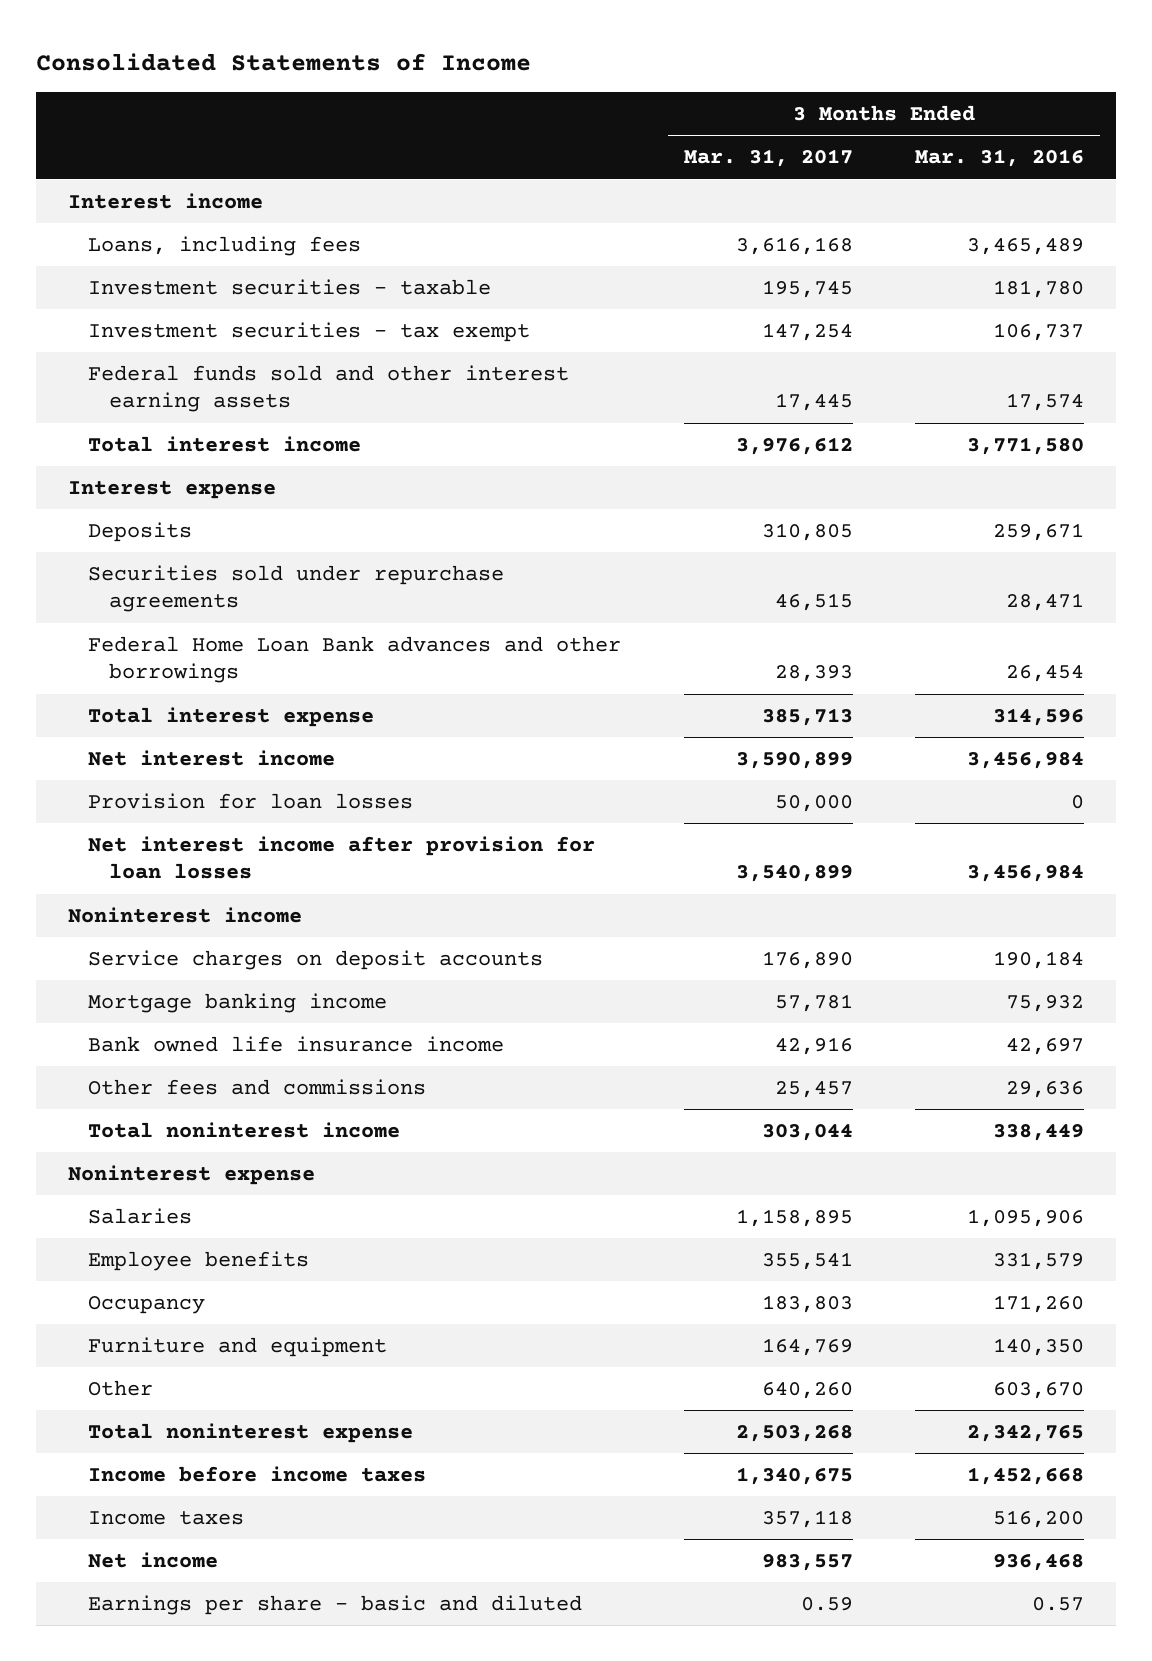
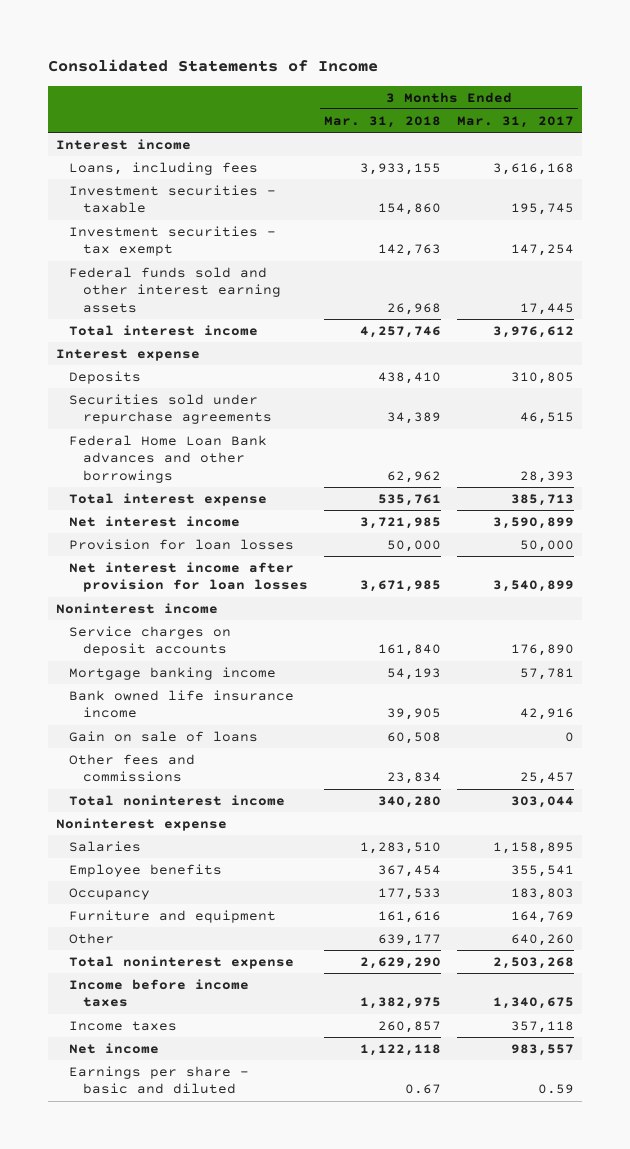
[915,149,1085,168] Mar. 31, 2016 -> none
none -> [323,115,441,128] Mar. 31, 2018
none -> [69,730,259,742] Gain on sale of loans

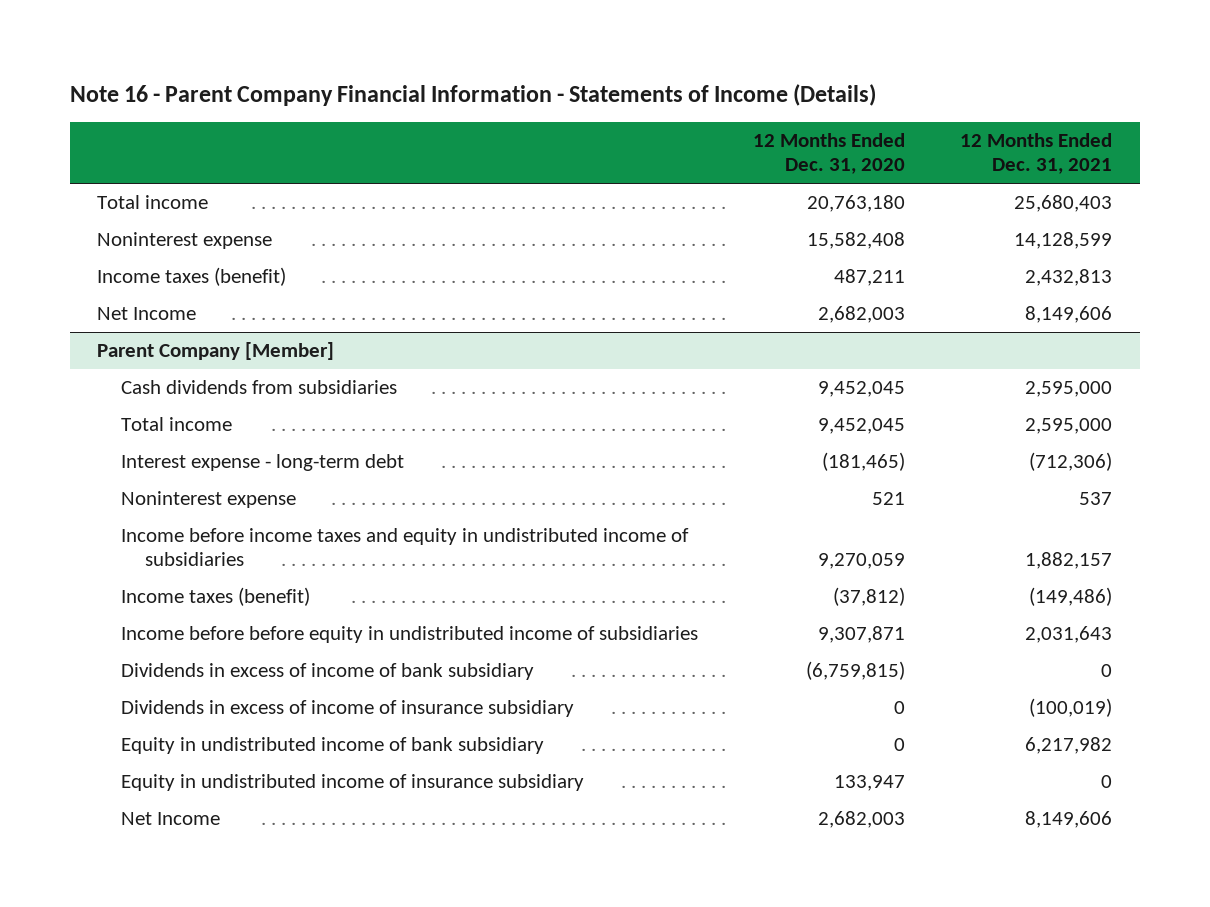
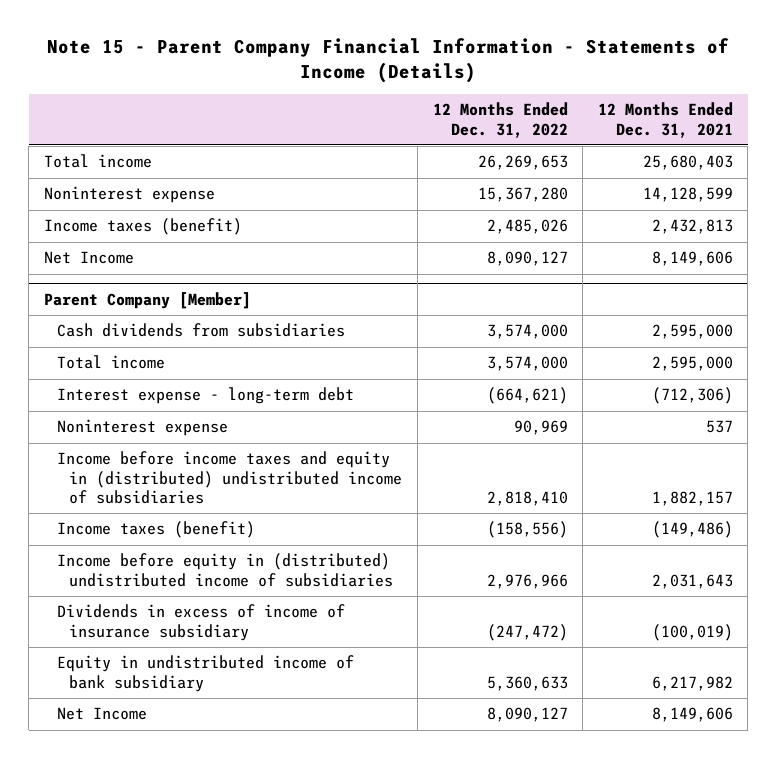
[69,83,876,106] Note 16 - Parent Company Financial Information - Statements of Income (Details) -> [47,38,730,84] Note 15 - Parent Company Financial Information - Statements of Income (Details)
[753,133,906,175] 12 Months Ended Dec. 31, 2020 -> none
none -> [432,102,568,138] 12 Months Ended Dec. 31, 2022
[121,528,690,567] Income before income taxes and equity in undistributed income of subsidiaries -> [56,451,403,504] Income before income taxes and equity in (distributed) undistributed income of subsidiaries
[121,663,535,681] Dividends in excess of income of bank subsidiary -> none
[121,626,699,644] Income before before equity in undistributed income of subsidiaries -> [56,553,394,587] Income before equity in (distributed) undistributed income of subsidiaries
[121,774,585,792] Equity in undistributed income of insurance subsidiary -> none

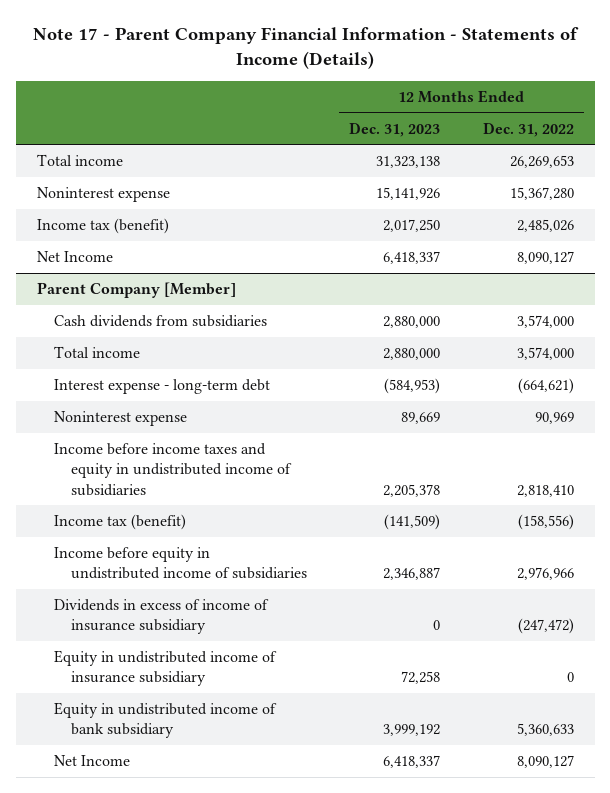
[47,38,730,84] Note 15 - Parent Company Financial Information - Statements of Income (Details) -> [33,27,580,70] Note 17 - Parent Company Financial Information - Statements of Income (Details)
[597,102,733,138] 12 Months Ended Dec. 31, 2021 -> none
none -> [349,121,441,137] Dec. 31, 2023
[43,218,242,236] Income taxes (benefit) -> [36,217,169,234] Income tax (benefit)
[56,451,403,504] Income before income taxes and equity in (distributed) undistributed income of subsidiaries -> [53,442,292,496] Income before income taxes and equity in undistributed income of subsidiaries
[56,521,255,539] Income taxes (benefit) -> [53,513,186,530] Income tax (benefit)
[56,553,394,587] Income before equity in (distributed) undistributed income of subsidiaries -> [53,546,307,580] Income before equity in undistributed income of subsidiaries
none -> [53,649,277,687] Equity in undistributed income of insurance subsidiary

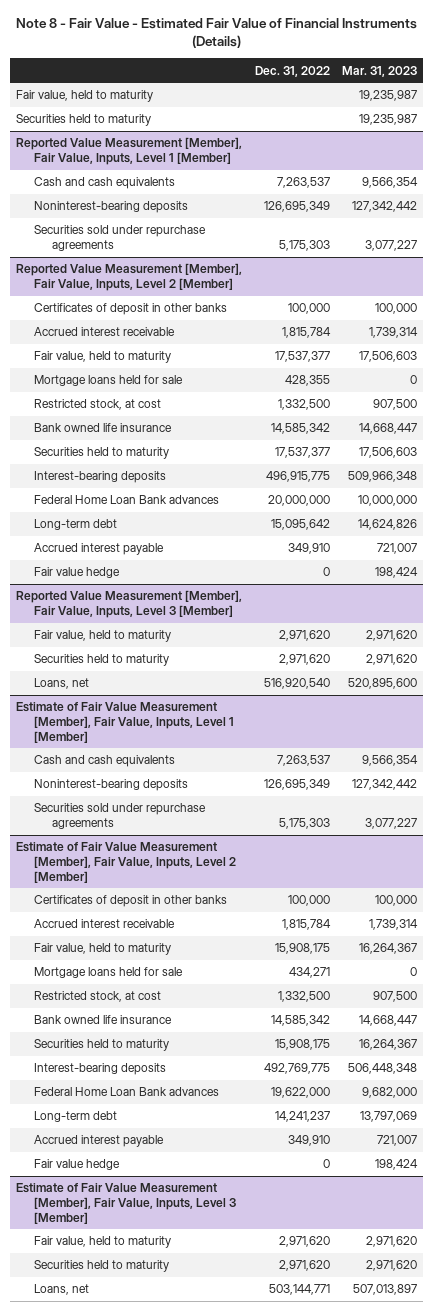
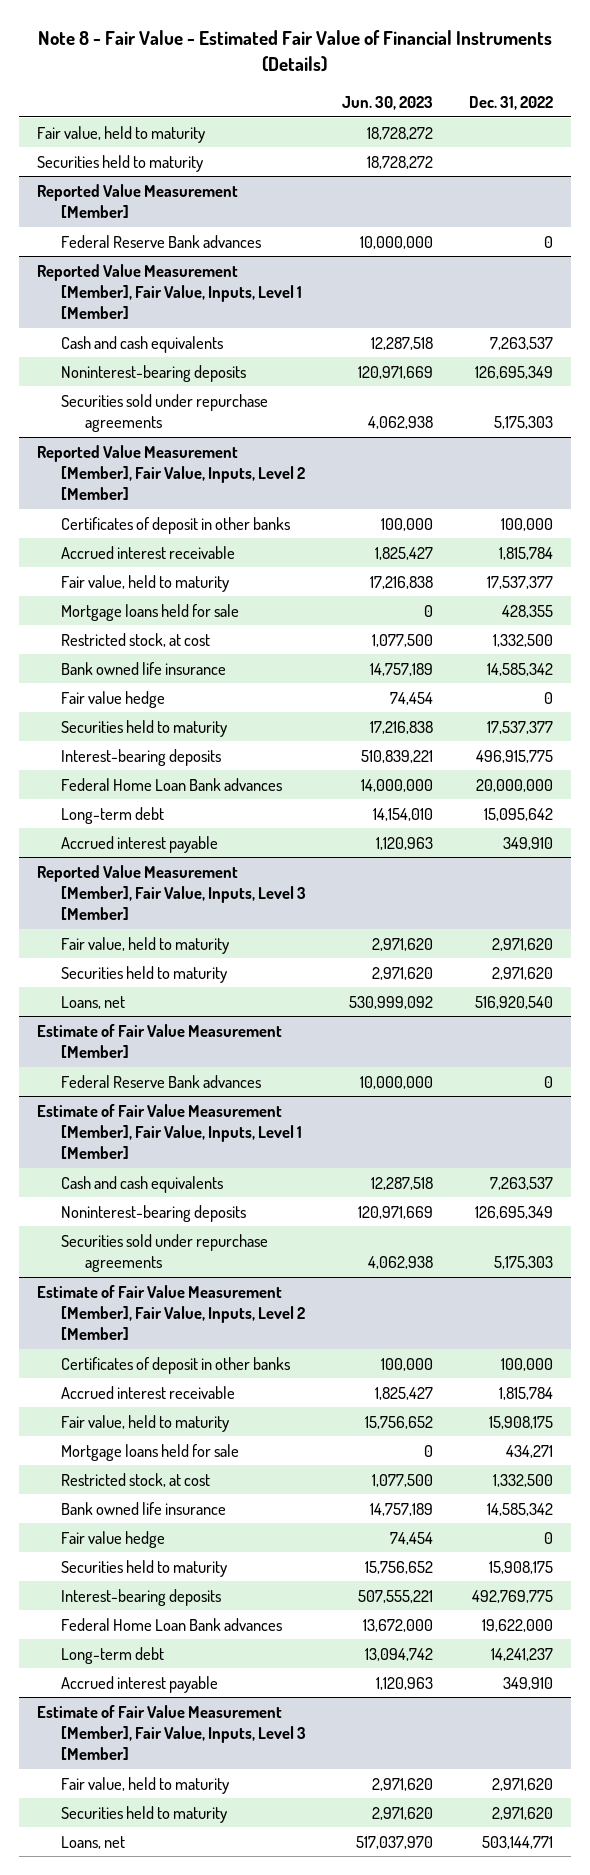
[342,65,418,77] Mar. 31, 2023 -> none
none -> [342,95,434,110] Jun. 30, 2023
none -> [37,183,239,219] Reported Value Measurement [Member]
none -> [60,234,261,248] Federal Reserve Bank advances
[33,567,120,579] Fair value hedge -> [60,690,165,708] Fair value hedge
none -> [37,1023,283,1059] Estimate of Fair Value Measurement [Member]
none -> [60,1074,261,1088] Federal Reserve Bank advances
[33,1159,120,1171] Fair value hedge -> [60,1530,165,1548] Fair value hedge

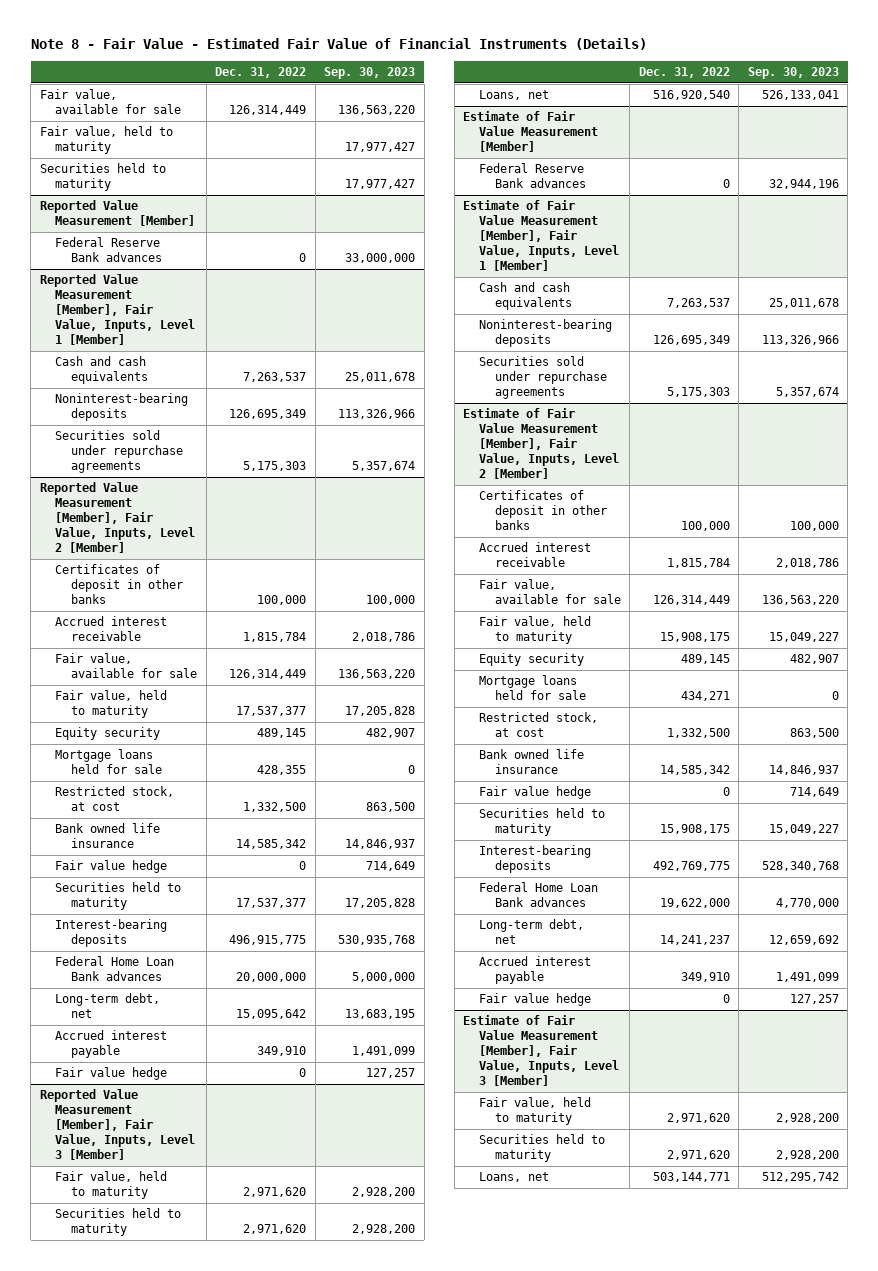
[342,95,434,110] Jun. 30, 2023 -> none
none -> [324,67,416,80] Sep. 30, 2023
none -> [39,89,182,115] Fair value, available for sale
none -> [55,653,198,679] Fair value, available for sale
none -> [55,727,161,741] Equity security
[60,806,164,824] Long-term debt -> [55,993,161,1019] Long-term debt, net
none -> [55,1067,168,1081] Fair value hedge
none -> [478,579,621,605] Fair value, available for sale
none -> [478,653,584,667] Equity security
[60,1646,164,1664] Long-term debt -> [478,919,584,945] Long-term debt, net
none -> [478,993,591,1007] Fair value hedge

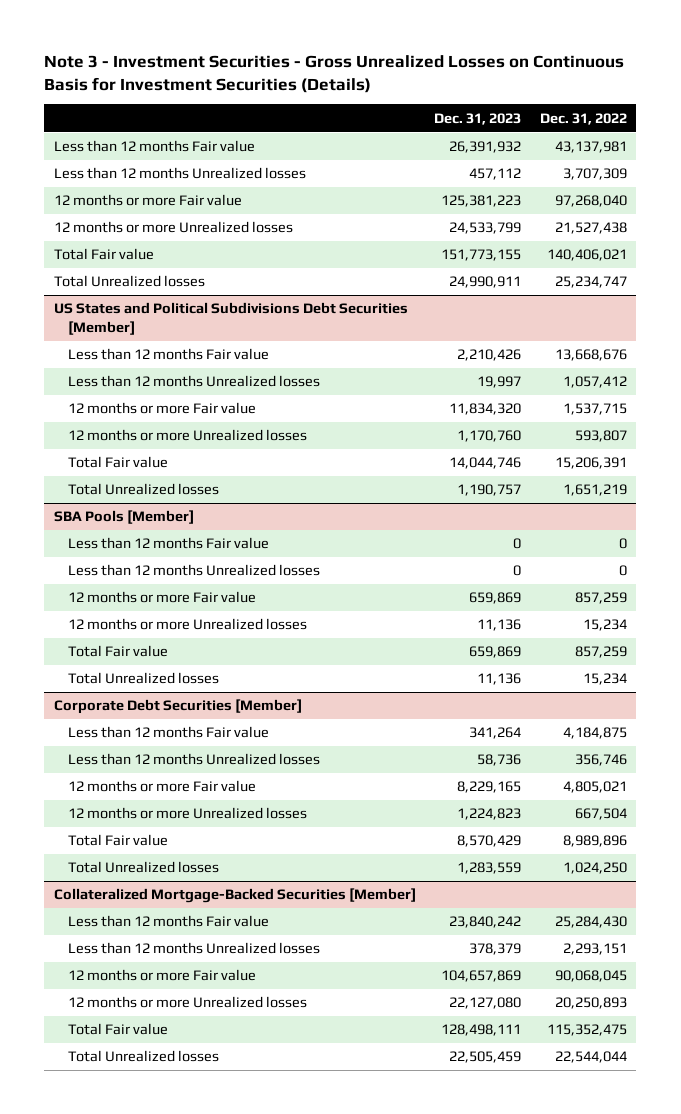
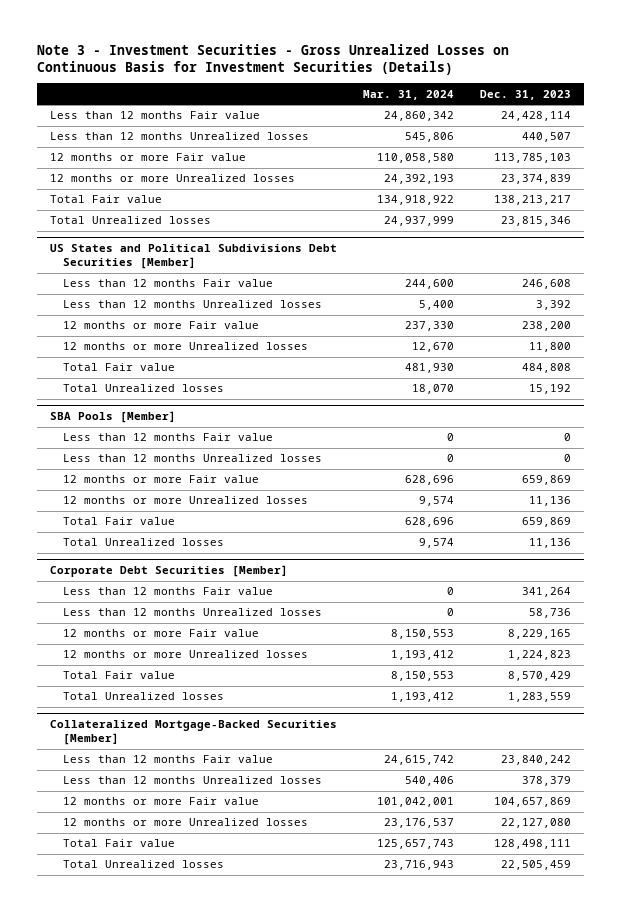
[539,112,627,125] Dec. 31, 2022 -> none
none -> [363,89,455,100] Mar. 31, 2024
[449,141,522,154] 26,391,932 -> [500,111,571,122] 24,428,114
[469,168,522,181] 457,112 -> [521,132,571,143] 440,507
[441,195,522,208] 125,381,223 -> [493,153,571,164] 113,785,103
[449,222,522,235] 24,533,799 -> [500,174,571,185] 23,374,839
[441,249,522,262] 151,773,155 -> [493,195,571,206] 138,213,217
[449,276,522,289] 24,990,911 -> [500,216,571,227] 23,815,346
[457,349,522,362] 2,210,426 -> [521,279,571,290] 246,608
[477,376,522,389] 19,997 -> [535,300,571,311] 3,392
[449,403,522,416] 11,834,320 -> [521,321,571,332] 238,200
[457,430,522,443] 1,170,760 -> [528,342,571,353] 11,800
[449,457,522,470] 14,044,746 -> [521,363,571,374] 484,808
[457,484,522,497] 1,190,757 -> [528,384,571,395] 15,192

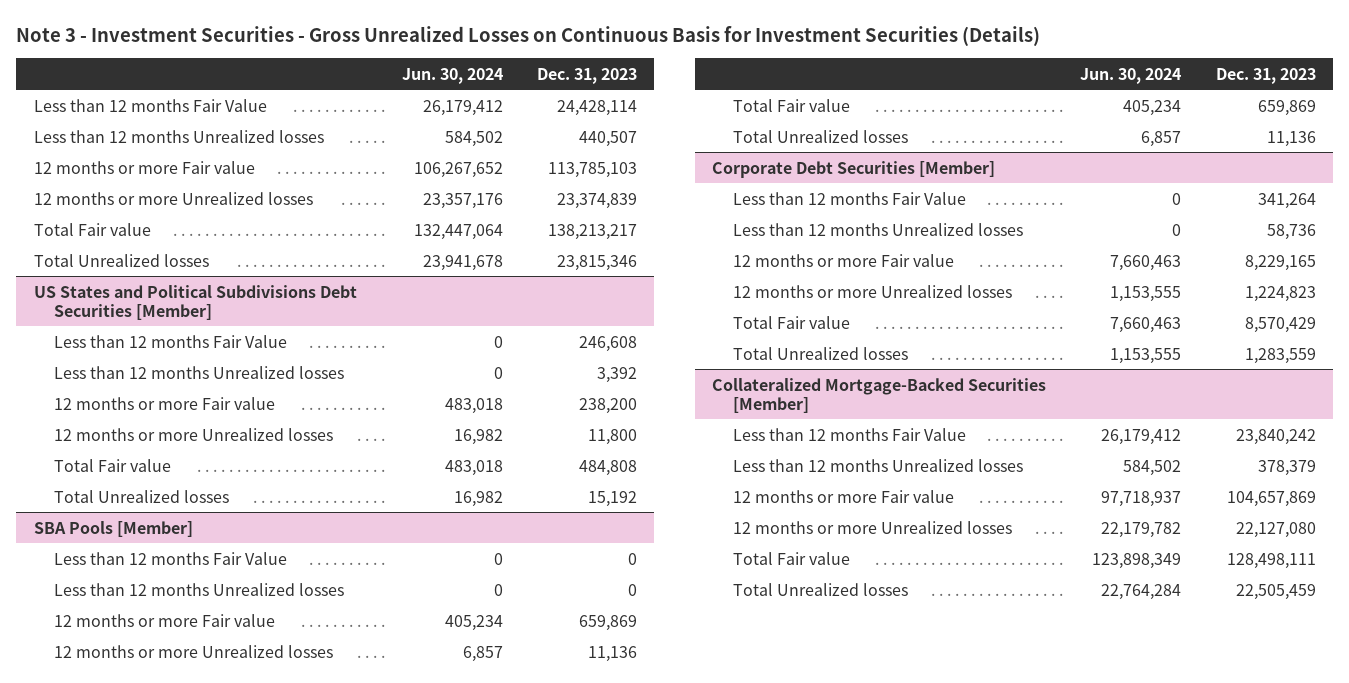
[363,89,455,100] Mar. 31, 2024 -> none
none -> [401,67,503,84] Jun. 30, 2024
[50,111,261,120] Less than 12 months Fair value -> [33,98,267,112] Less than 12 months Fair Value
[62,279,273,288] Less than 12 months Fair value -> [54,334,288,348] Less than 12 months Fair Value
[62,433,273,442] Less than 12 months Fair value -> [54,551,288,565] Less than 12 months Fair Value
[62,587,273,596] Less than 12 months Fair value -> [732,191,966,205] Less than 12 months Fair Value
[62,755,273,764] Less than 12 months Fair value -> [732,427,966,441] Less than 12 months Fair Value

